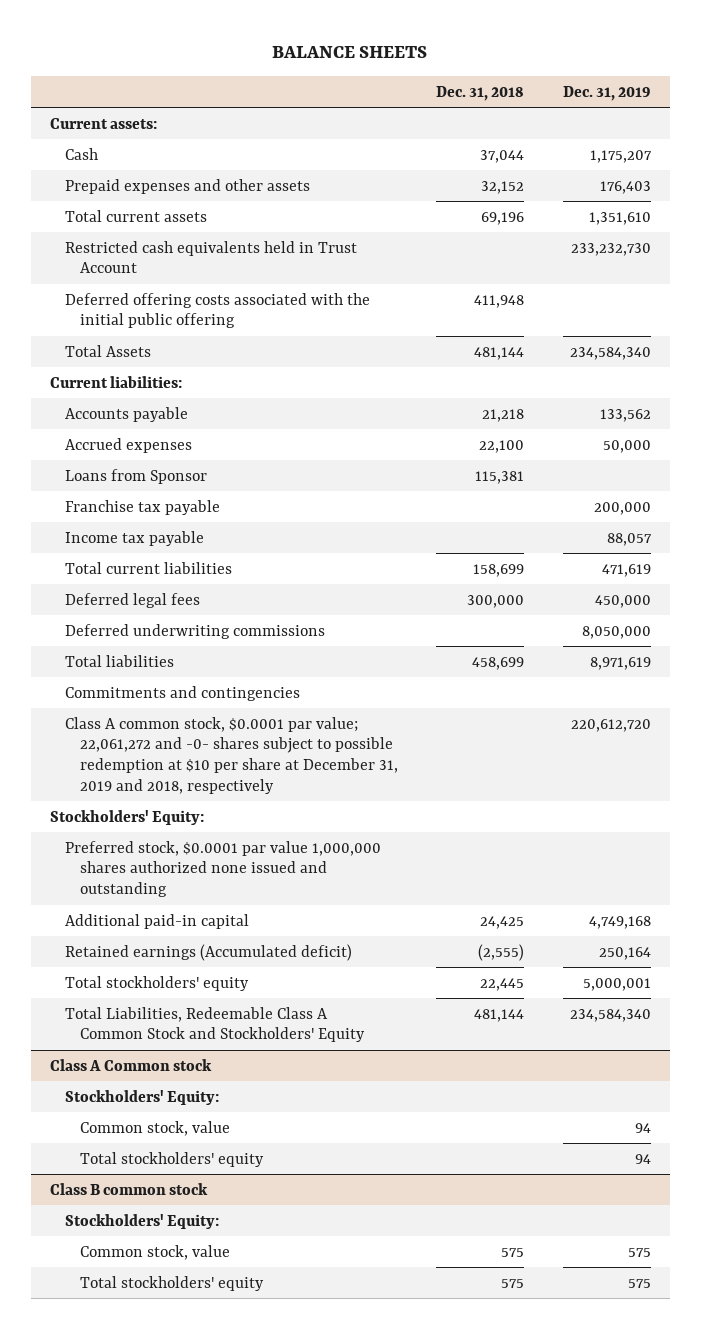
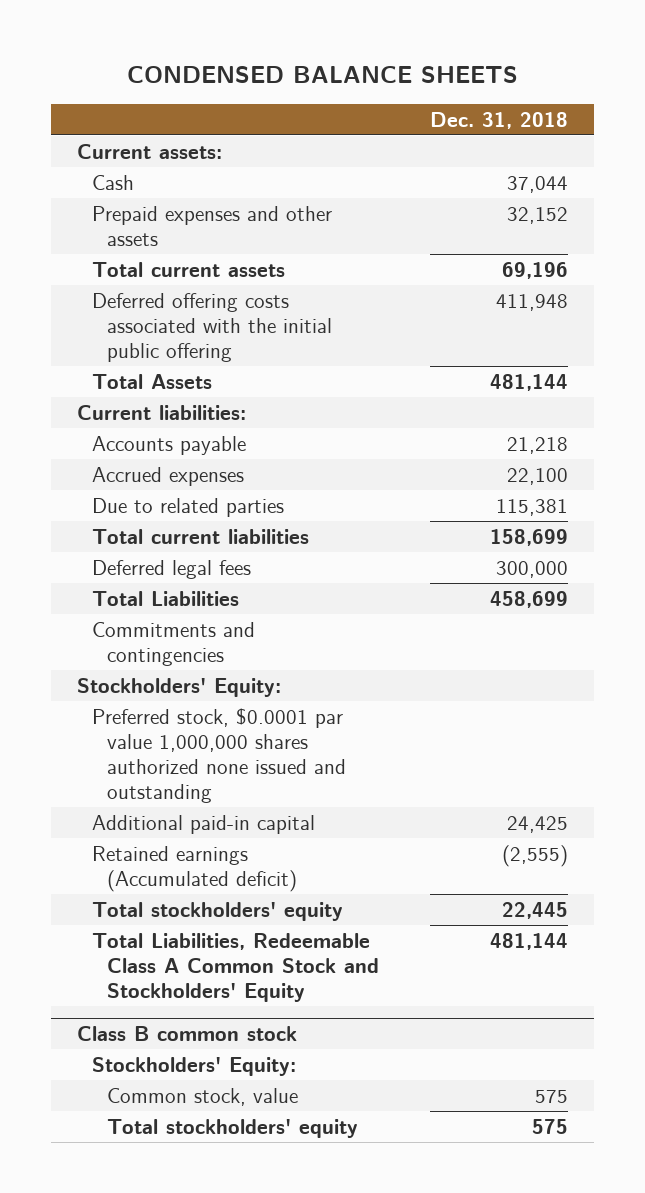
[272,46,428,59] BALANCE SHEETS -> [126,66,518,84] CONDENSED BALANCE SHEETS
[562,85,651,101] Dec. 31, 2019 -> none
[65,240,358,274] Restricted cash equivalents held in Trust Account -> none
[65,499,221,515] Franchise tax payable -> none
[65,530,205,546] Income tax payable -> none
[65,468,208,484] Loans from Sponsor -> [91,497,284,517] Due to related parties
[65,623,326,639] Deferred underwriting commissions -> none
[65,654,175,667] Total liabilities -> [91,590,239,606] Total Liabilities
[65,716,399,794] Class A common stock, $0.0001 par value; 22,061,272 and -0- shares subject to possible redemption at $10 per share at December 31, 2019 and 2018, respectively -> none
[50,1058,213,1071] Class A Common stock -> none
[65,1089,220,1105] Stockholders' Equity: -> none
[80,1120,231,1136] Common stock, value -> none
[80,1151,265,1167] Total stockholders' equity -> none

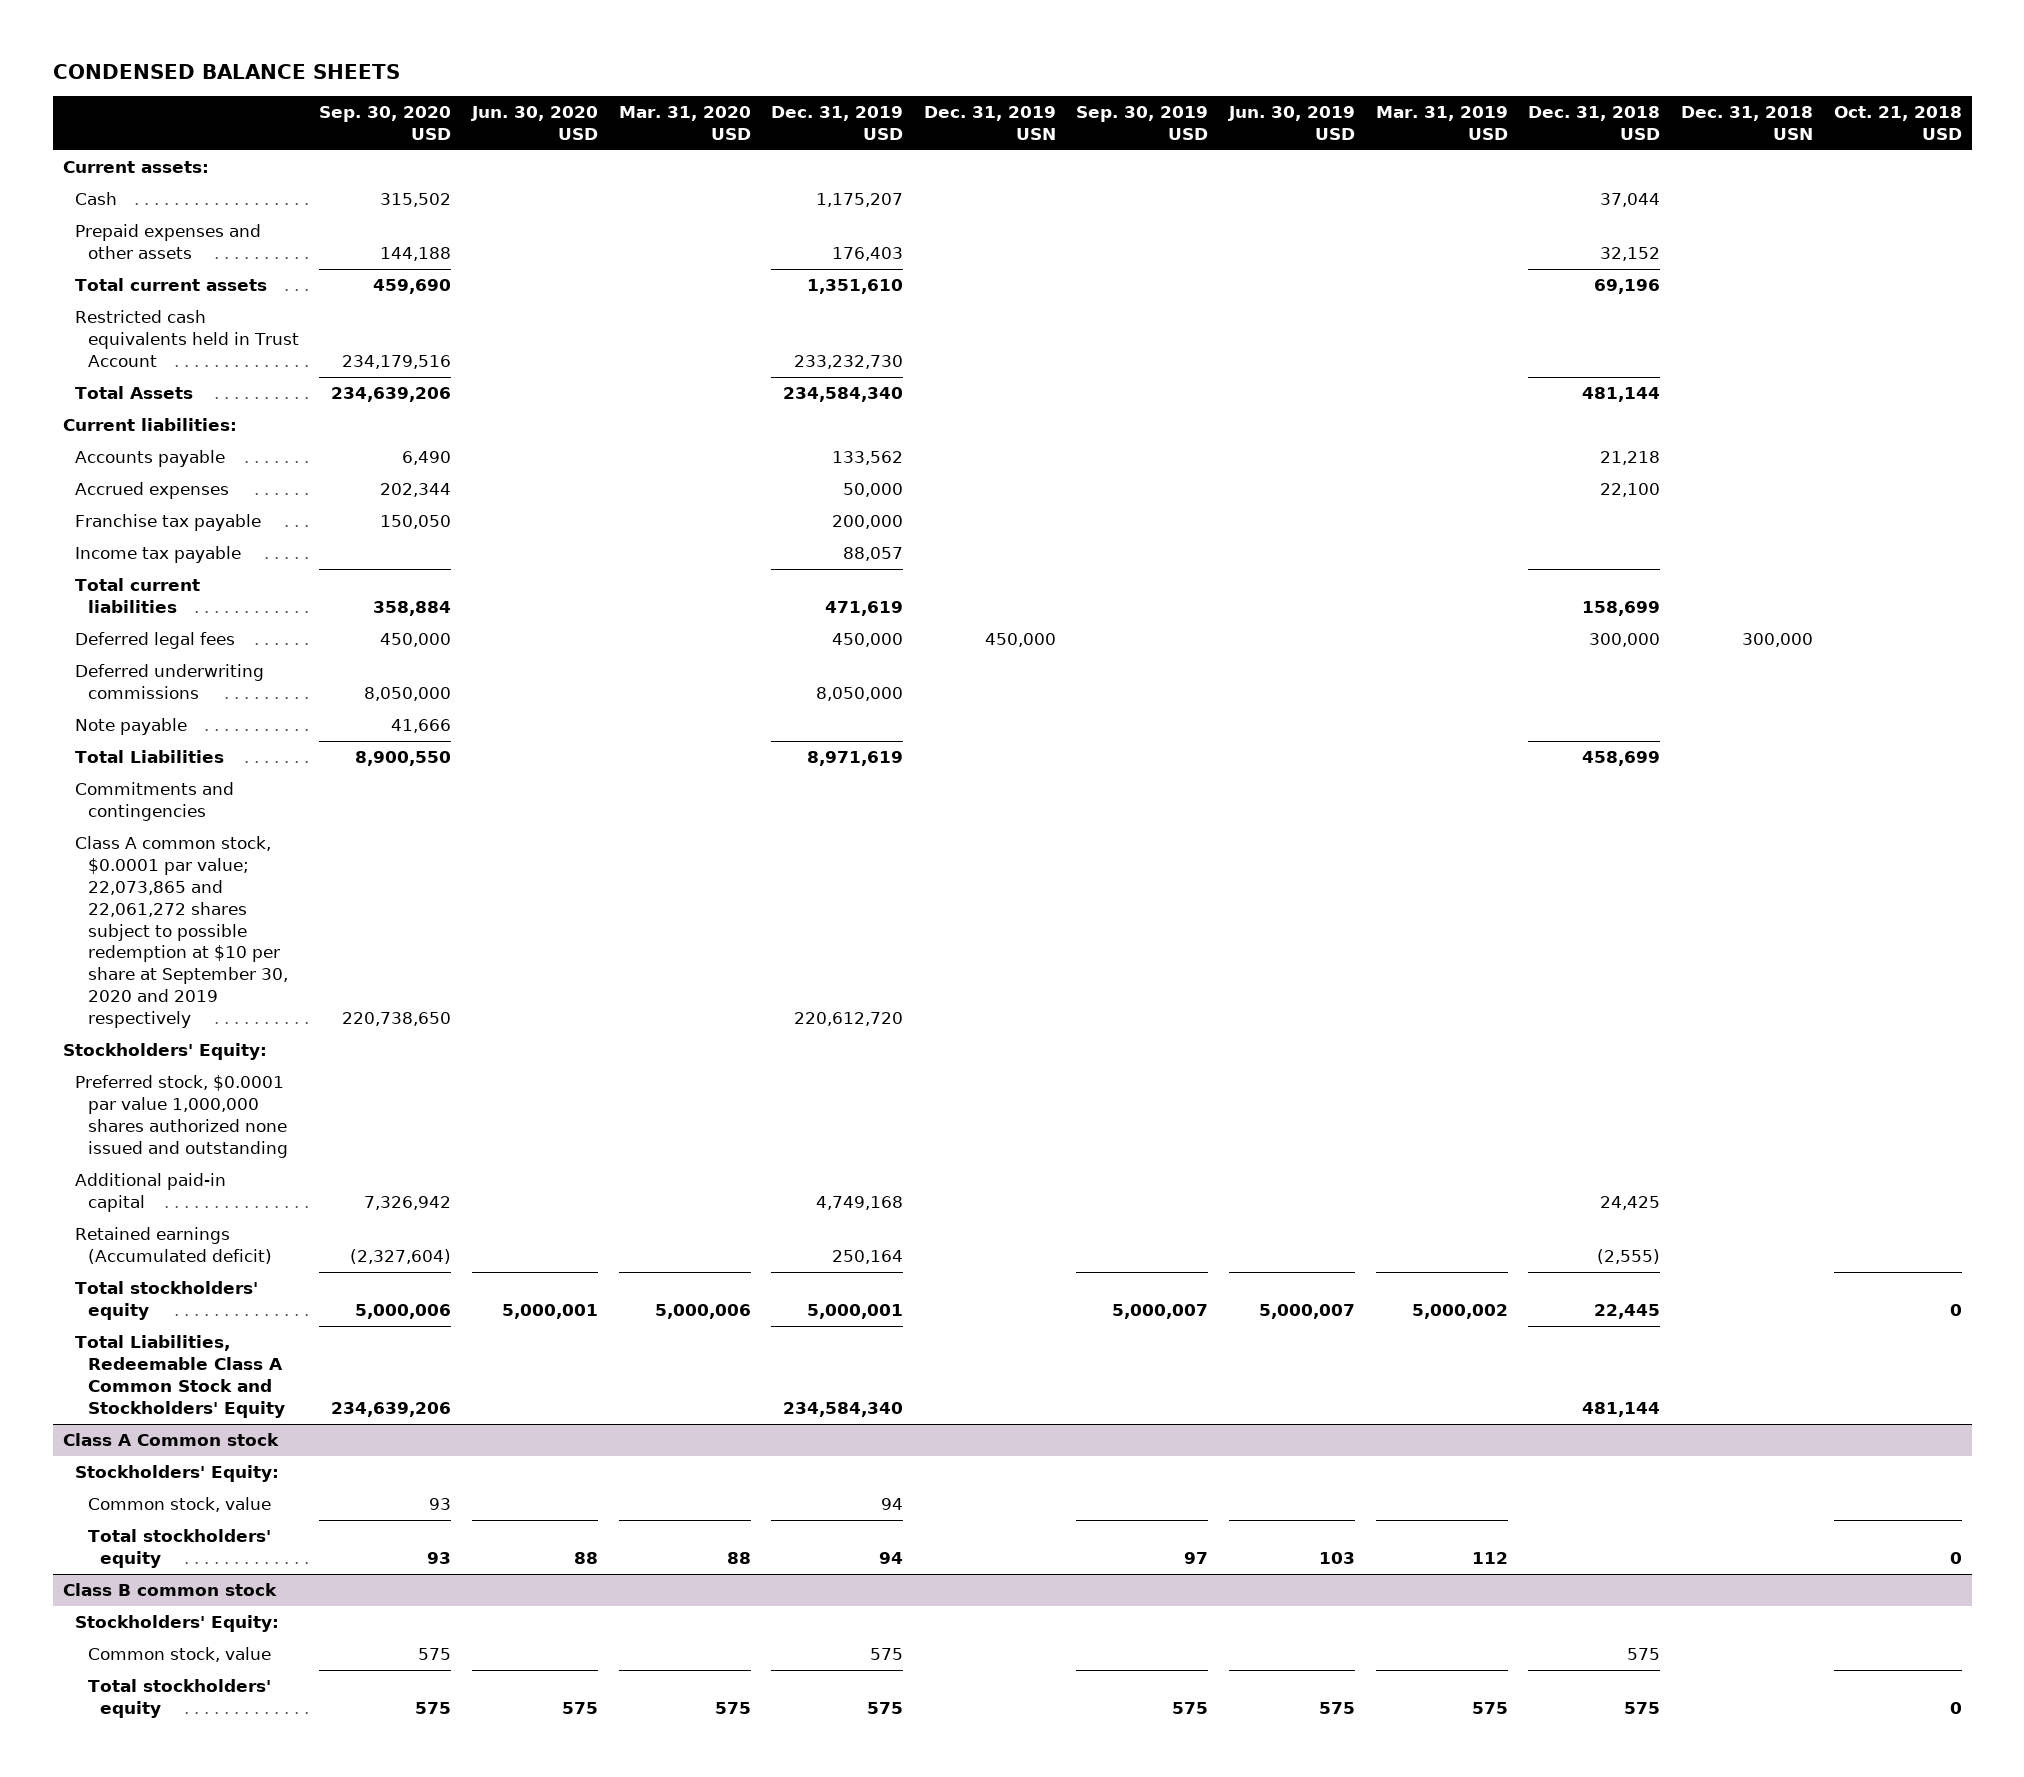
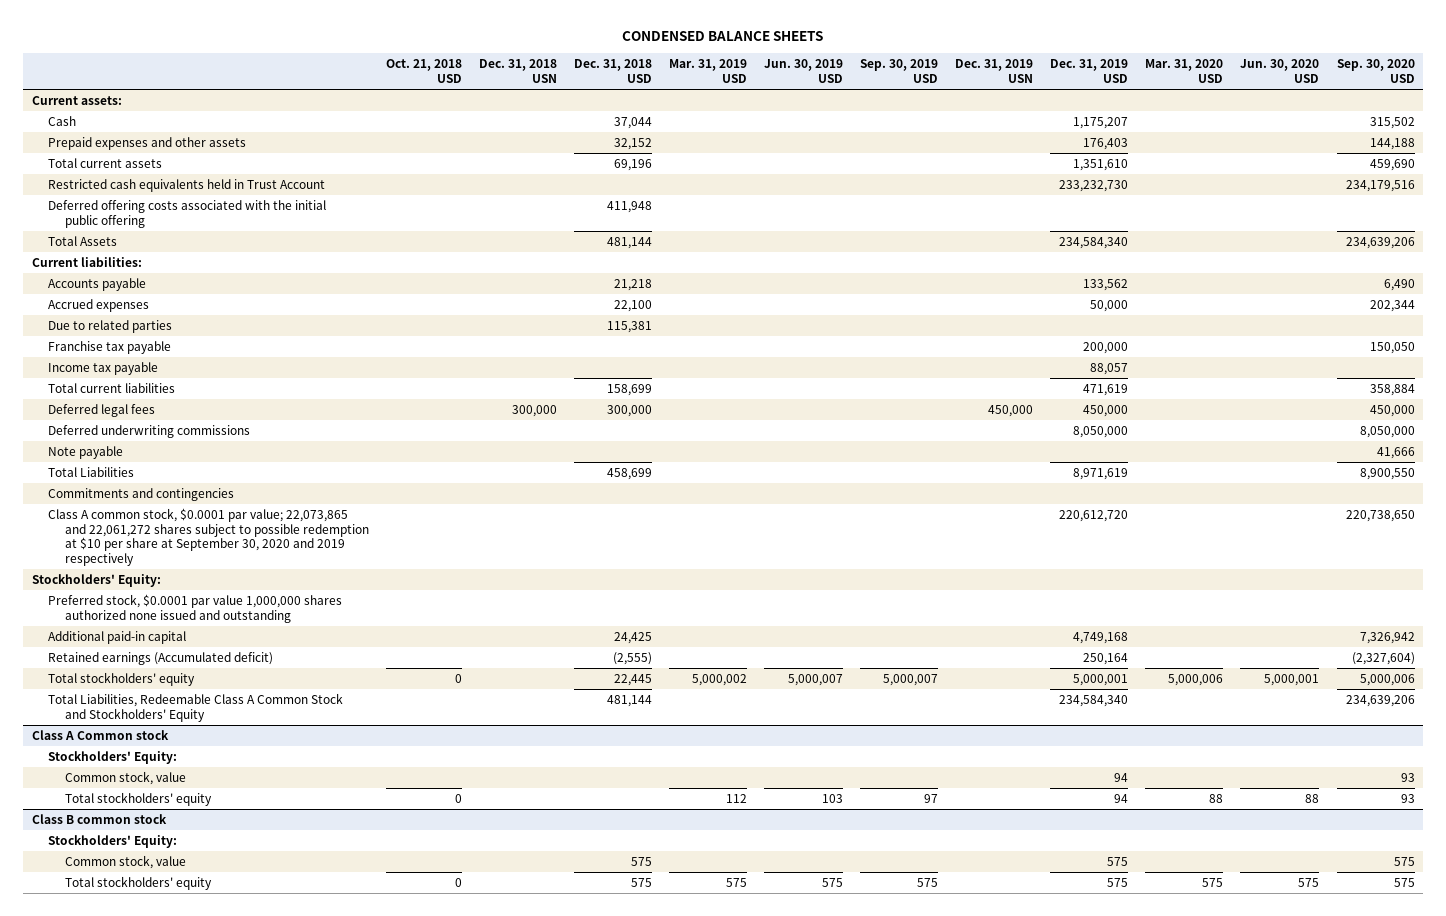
none -> [48,200,327,228] Deferred offering costs associated with the initial public offering
none -> [48,320,173,334] Due to related parties

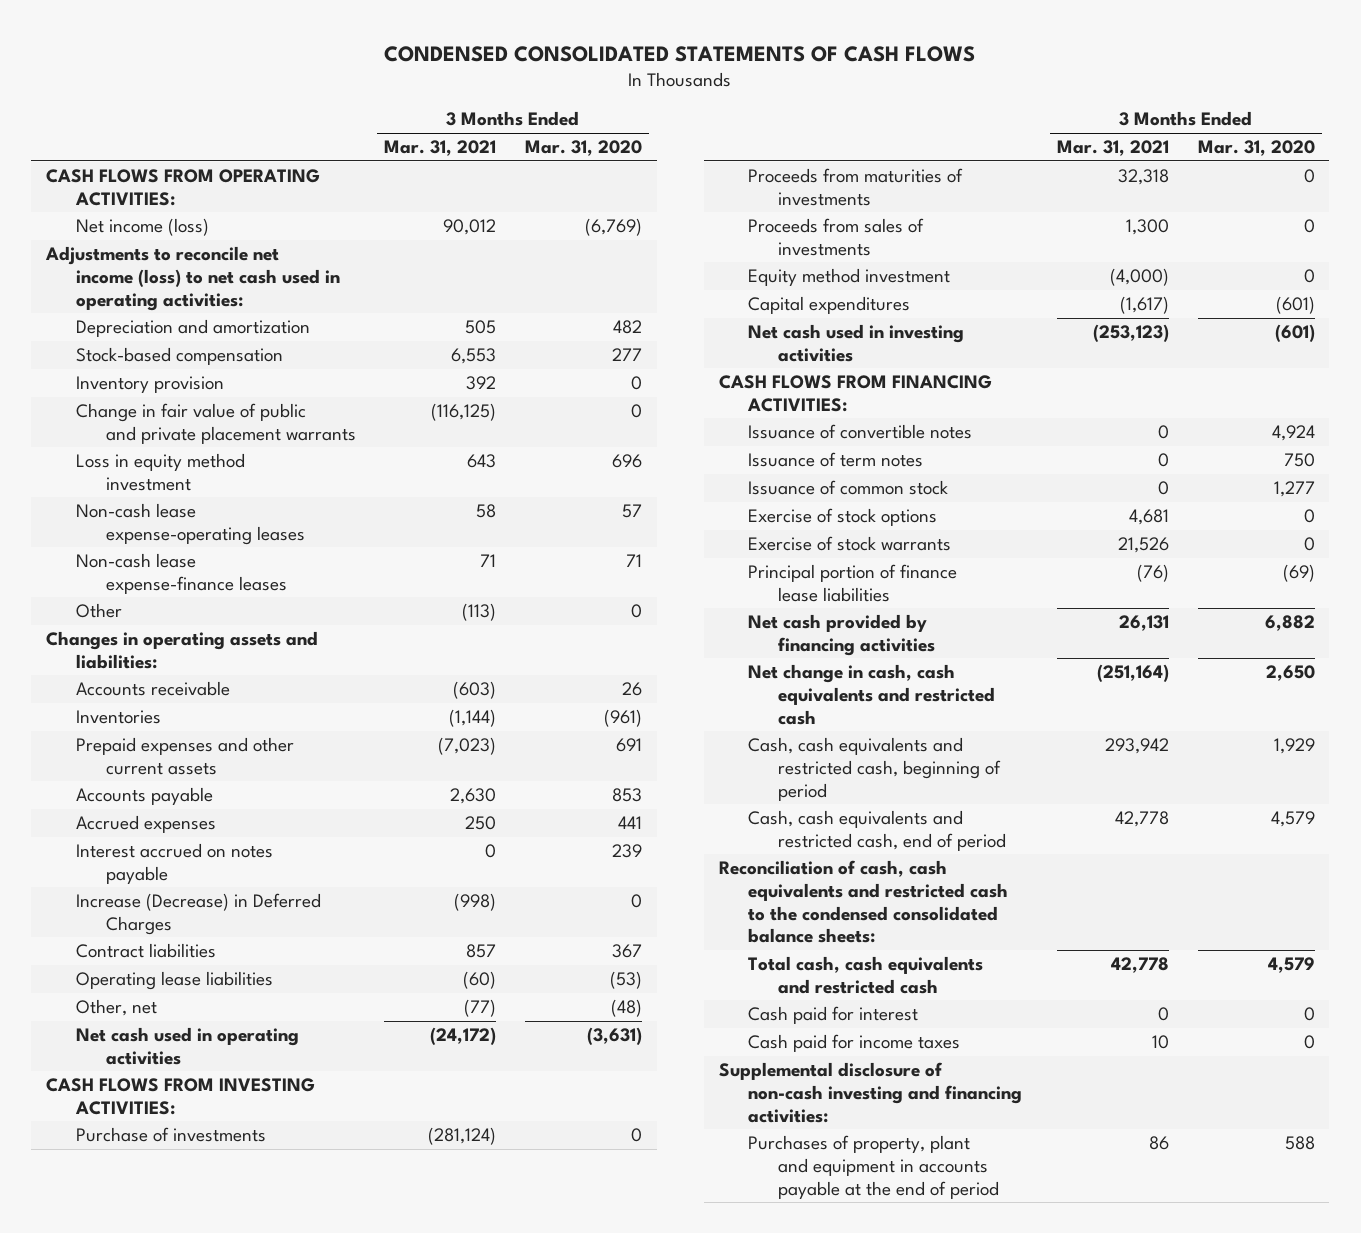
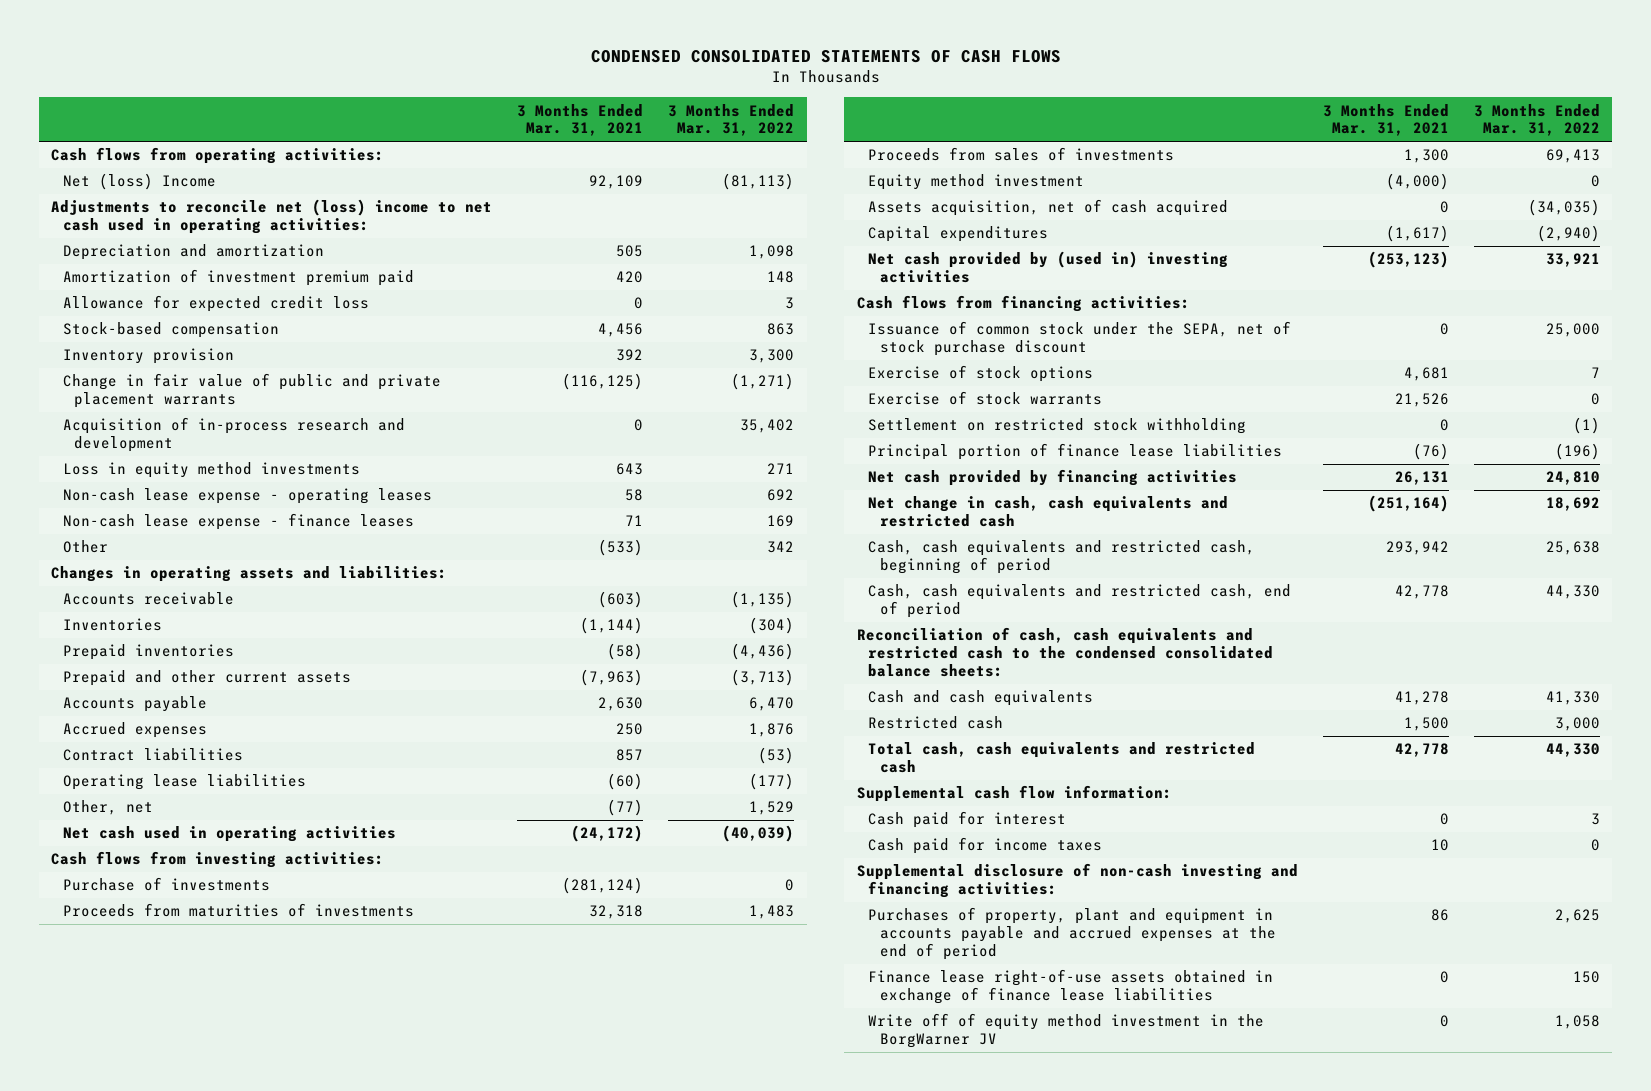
[525,140,643,157] Mar. 31, 2020 -> none
none -> [668,103,795,137] 3 Months Ended Mar. 31, 2022
[45,169,320,206] CASH FLOWS FROM OPERATING ACTIVITIES: -> [51,147,385,165] Cash flows from operating activities:
[75,218,209,237] Net income (loss) -> [62,173,216,191] Net (loss) Income
[443,219,497,236] 90,012 -> [589,175,644,190] 92,109
[44,246,340,311] Adjustments to reconcile net income (loss) to net cash used in operating activities: -> [51,199,493,235] Adjustments to reconcile net (loss) income to net cash used in operating activities:
none -> [62,269,414,287] Amortization of investment premium paid
none -> [62,295,369,313] Allowance for expected credit loss
[451,348,497,365] 6,553 -> [598,323,644,338] 4,456
none -> [62,417,405,453] Acquisition of in-process research and development
[75,453,245,491] Loss in equity method investment -> [62,462,360,479] Loss in equity method investments
[75,503,305,545] Non-cash lease expense-operating leases -> [62,488,432,505] Non-cash lease expense - operating leases
[75,553,287,594] Non-cash lease expense-finance leases -> [62,513,414,531] Non-cash lease expense - finance leases
[462,603,497,622] (113) -> [598,539,644,557] (533)
none -> [62,644,234,661] Prepaid inventories
[75,737,294,775] Prepaid expenses and other current assets -> [62,670,351,687] Prepaid and other current assets
[438,737,497,756] (7,023) -> [580,669,644,687] (7,963)
[75,843,273,884] Interest accrued on notes payable -> none
[75,893,321,935] Increase (Decrease) in Deferred Charges -> none
[45,1078,315,1115] CASH FLOWS FROM INVESTING ACTIVITIES: -> [51,851,385,869] Cash flows from investing activities:
none -> [868,199,1229,217] Assets acquisition, net of cash acquired
[748,424,973,440] Issuance of convertible notes -> none
[748,452,924,468] Issuance of term notes -> none
[748,324,965,362] Net cash used in investing activities -> [868,251,1229,284] Net cash provided by (used in) investing activities
[718,375,992,412] CASH FLOWS FROM FINANCING ACTIVITIES: -> [856,295,1190,313] Cash flows from financing activities:
[748,480,949,496] Issuance of common stock -> [868,321,1292,357] Issuance of common stock under the SEPA, net of stock purchase discount
none -> [868,418,1247,435] Settlement on restricted stock withholding
none -> [868,690,1094,707] Cash and cash equivalents
none -> [868,716,1004,730] Restricted cash
none -> [856,785,1172,803] Supplemental cash flow information:
[748,1135,1000,1199] Purchases of property, plant and equipment in accounts payable at the end of period -> [868,907,1276,960] Purchases of property, plant and equipment in accounts payable and accrued expenses at the end of period
none -> [868,969,1274,1005] Finance lease right-of-use assets obtained in exchange of finance lease liabilities
none -> [868,1013,1265,1049] Write off of equity method investment in the BorgWarner JV

